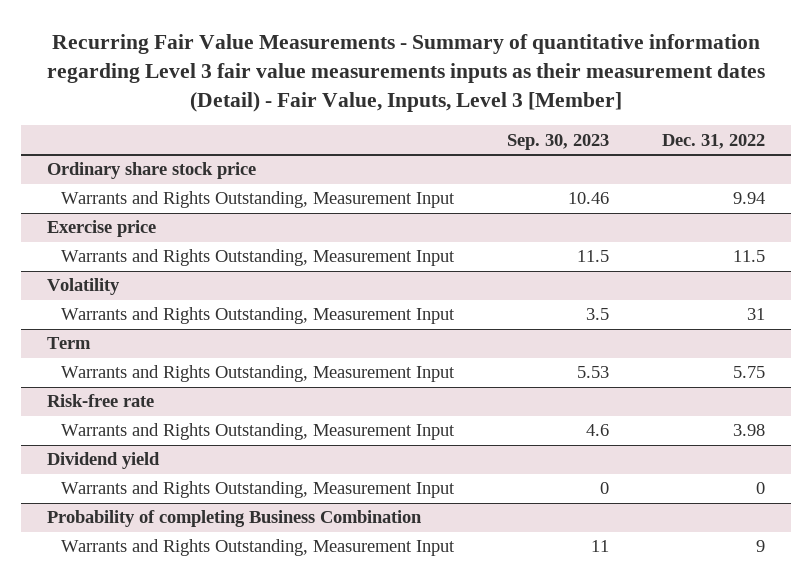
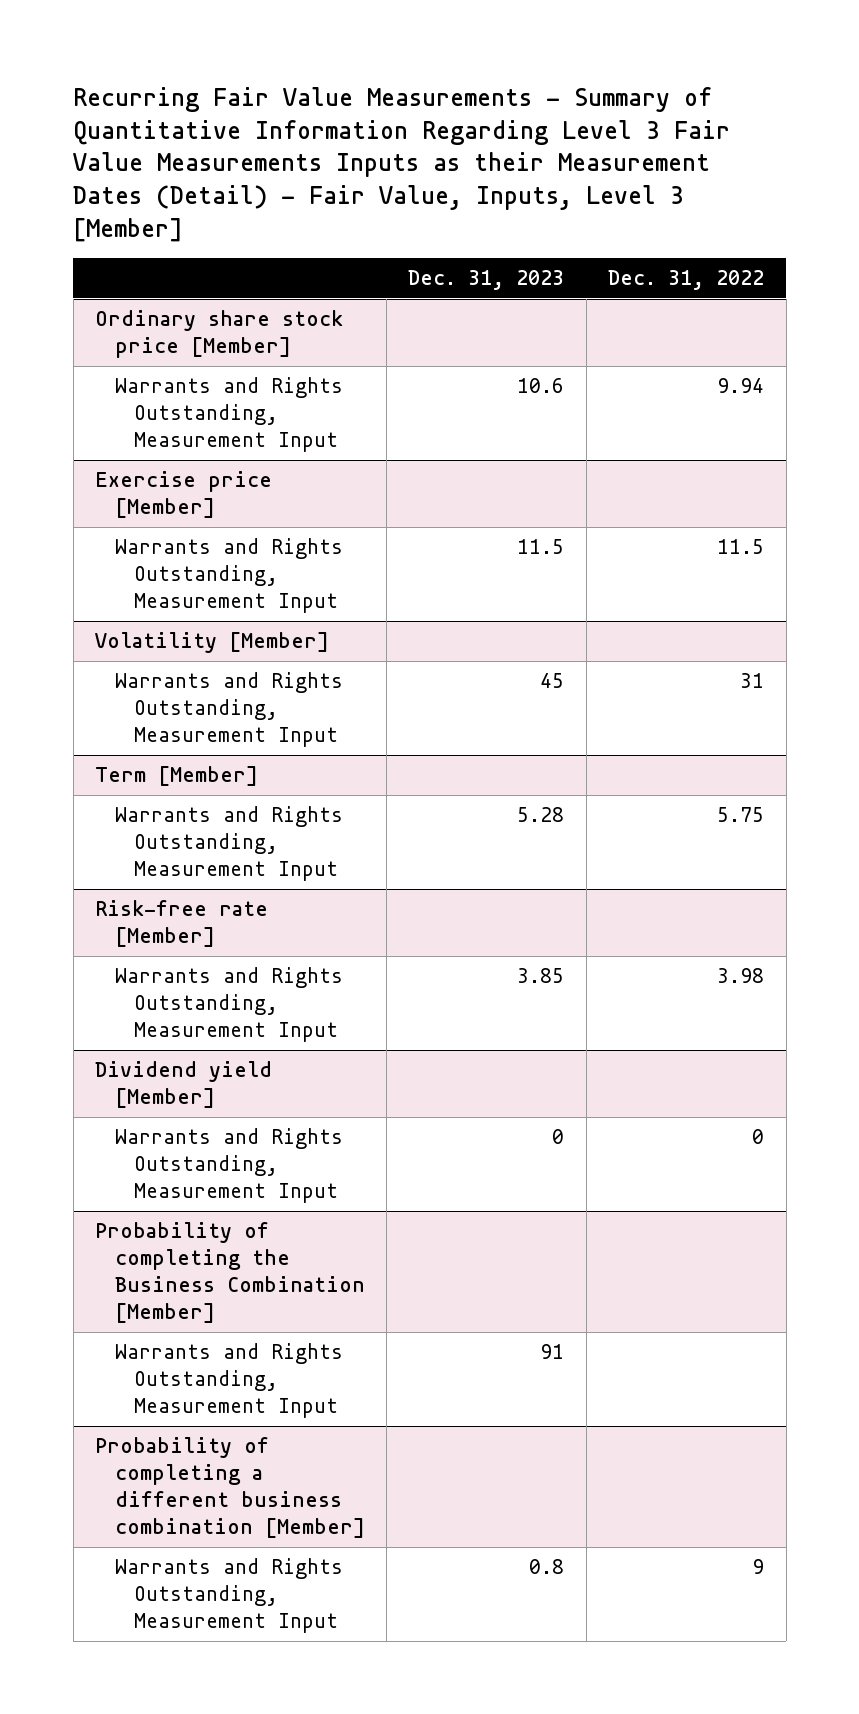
[46,34,765,112] Recurring Fair Value Measurements - Summary of quantitative information regarding Level 3 fair value measurements inputs as their measurement dates (Detail) - Fair Value, Inputs, Level 3 [Member] -> [73,86,731,242] Recurring Fair Value Measurements - Summary of Quantitative Information Regarding Level 3 Fair Value Measurements Inputs as their Measurement Dates (Detail) - Fair Value, Inputs, Level 3 [Member]
[506,133,609,150] Sep. 30, 2023 -> none
none -> [408,270,565,291] Dec. 31, 2023
[47,162,257,180] Ordinary share stock price -> [94,310,343,359] Ordinary share stock price [Member]
[47,220,157,238] Exercise price -> [94,471,272,519] Exercise price [Member]
[47,278,121,296] Volatility -> [94,632,329,654] Volatility [Member]
[47,337,92,350] Term -> [94,766,258,787] Term [Member]
[47,394,155,408] Risk-free rate -> [94,900,268,948] Risk-free rate [Member]
[47,452,161,470] Dividend yield -> [94,1061,272,1109] Dividend yield [Member]
[47,510,423,528] Probability of completing Business Combination -> [94,1222,365,1324] Probability of completing the Business Combination [Member]
none -> [114,1343,343,1419] Warrants and Rights Outstanding, Measurement Input
none -> [94,1437,365,1539] Probability of completing a different business combination [Member]

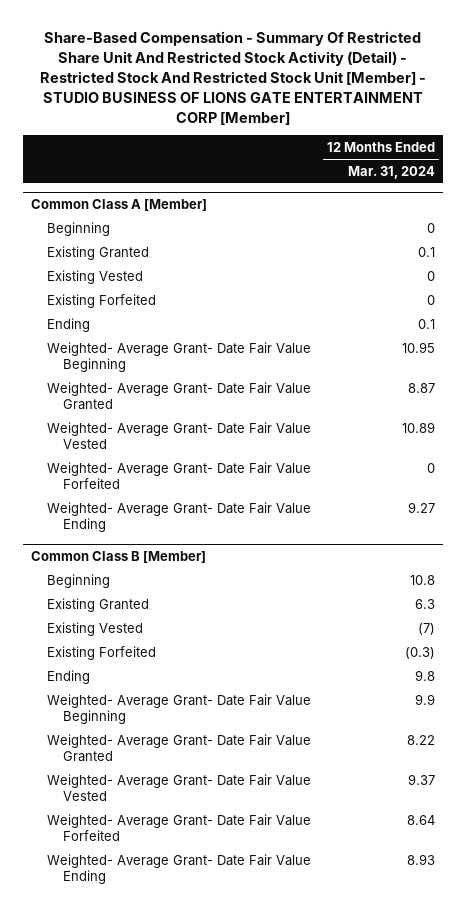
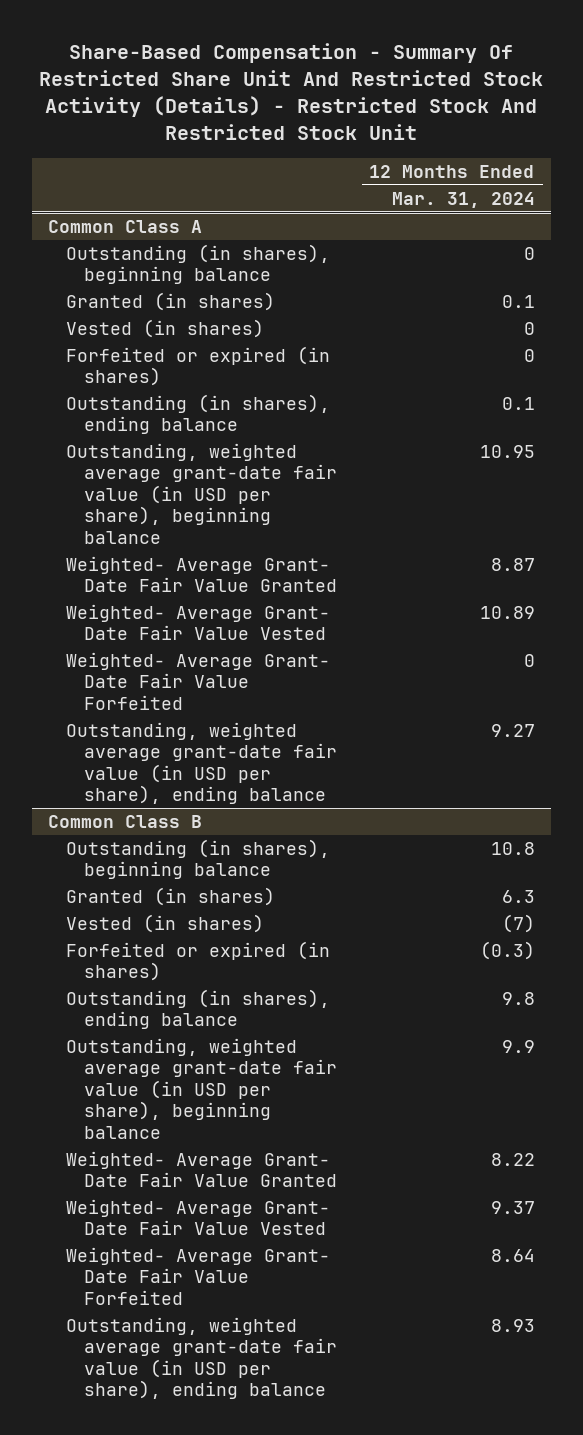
[40,31,427,125] Share-Based Compensation - Summary Of Restricted Share Unit And Restricted Stock Activity (Detail) - Restricted Stock And Restricted Stock Unit [Member] - STUDIO BUSINESS OF LIONS GATE ENTERTAINMENT CORP [Member] -> [39,42,544,141] Share-Based Compensation - Summary Of Restricted Share Unit And Restricted Stock Activity (Details) - Restricted Stock And Restricted Stock Unit
[31,198,208,211] Common Class A [Member] -> [48,219,203,233] Common Class A
[47,221,111,236] Beginning -> [65,243,330,285] Outstanding (in shares), beginning balance
[47,245,150,260] Existing Granted -> [65,291,275,311] Granted (in shares)
[47,269,144,284] Existing Vested -> [65,318,264,338] Vested (in shares)
[47,293,157,308] Existing Forfeited -> [65,345,330,387] Forfeited or expired (in shares)
[47,317,91,332] Ending -> [65,393,330,435] Outstanding (in shares), ending balance
[47,341,312,372] Weighted- Average Grant- Date Fair Value Beginning -> [65,442,337,544] Outstanding, weighted average grant-date fair value (in USD per share), beginning balance
[47,501,312,532] Weighted- Average Grant- Date Fair Value Ending -> [65,721,337,805] Outstanding, weighted average grant-date fair value (in USD per share), ending balance
[31,550,207,563] Common Class B [Member] -> [48,814,203,828] Common Class B
[47,573,111,588] Beginning -> [65,838,330,880] Outstanding (in shares), beginning balance
[47,597,150,612] Existing Granted -> [65,886,275,906] Granted (in shares)
[47,621,144,636] Existing Vested -> [65,913,264,933] Vested (in shares)
[47,645,157,660] Existing Forfeited -> [65,940,330,982] Forfeited or expired (in shares)
[47,669,91,684] Ending -> [65,988,330,1030] Outstanding (in shares), ending balance
[47,693,312,724] Weighted- Average Grant- Date Fair Value Beginning -> [65,1037,337,1139] Outstanding, weighted average grant-date fair value (in USD per share), beginning balance
[47,853,312,884] Weighted- Average Grant- Date Fair Value Ending -> [65,1316,337,1400] Outstanding, weighted average grant-date fair value (in USD per share), ending balance

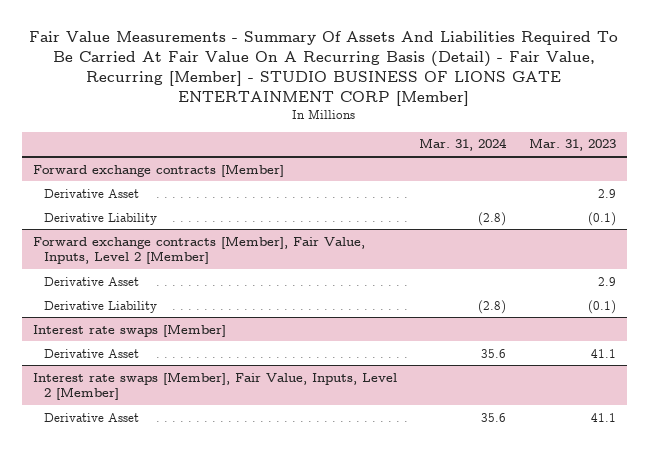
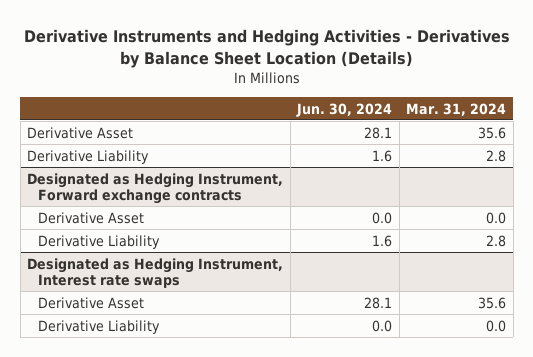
[29,31,619,106] Fair Value Measurements - Summary Of Assets And Liabilities Required To Be Carried At Fair Value On A Recurring Basis (Detail) - Fair Value, Recurring [Member] - STUDIO BUSINESS OF LIONS GATE ENTERTAINMENT CORP [Member] -> [23,28,510,68] Derivative Instruments and Hedging Activities - Derivatives by Balance Sheet Location (Details)
[528,138,616,152] Mar. 31, 2023 -> none
none -> [296,102,393,117] Jun. 30, 2024
[33,163,285,177] Forward exchange contracts [Member] -> none
[43,188,139,198] Derivative Asset -> none
[43,212,157,225] Derivative Liability -> none
[33,235,366,265] Forward exchange contracts [Member], Fair Value, Inputs, Level 2 [Member] -> none
[43,276,139,286] Derivative Asset -> none
[43,300,157,313] Derivative Liability -> none
[33,323,227,337] Interest rate swaps [Member] -> none
[33,371,398,401] Interest rate swaps [Member], Fair Value, Inputs, Level 2 [Member] -> none
none -> [27,149,150,164] Derivative Liability
none -> [27,172,284,204] Designated as Hedging Instrument, Forward exchange contracts
none -> [37,211,144,224] Derivative Asset
none -> [37,234,160,249] Derivative Liability
none -> [27,257,284,288] Designated as Hedging Instrument, Interest rate swaps
none -> [37,319,160,334] Derivative Liability

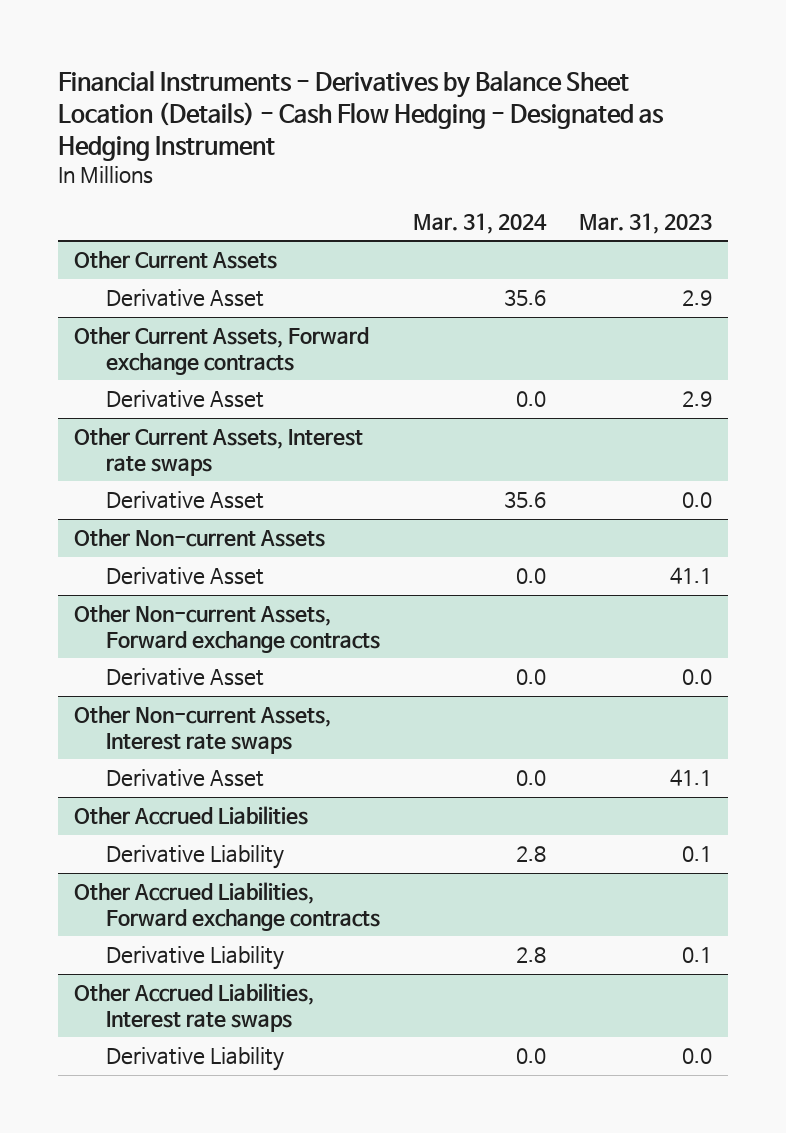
[23,28,510,68] Derivative Instruments and Hedging Activities - Derivatives by Balance Sheet Location (Details) -> [58,71,665,162] Financial Instruments - Derivatives by Balance Sheet Location (Details) - Cash Flow Hedging - Designated as Hedging Instrument
[296,102,393,117] Jun. 30, 2024 -> none
none -> [578,212,712,234] Mar. 31, 2023
none -> [74,251,278,270] Other Current Assets
[27,149,150,164] Derivative Liability -> none
[27,172,284,204] Designated as Hedging Instrument, Forward exchange contracts -> none
none -> [74,327,370,375] Other Current Assets, Forward exchange contracts
[37,234,160,249] Derivative Liability -> none
[27,257,284,288] Designated as Hedging Instrument, Interest rate swaps -> none
none -> [74,428,364,476] Other Current Assets, Interest rate swaps
none -> [74,529,326,548] Other Non-current Assets
none -> [106,567,265,586] Derivative Asset
none -> [74,605,381,653] Other Non-current Assets, Forward exchange contracts
none -> [106,668,265,687] Derivative Asset
none -> [74,706,332,754] Other Non-current Assets, Interest rate swaps
none -> [106,769,265,788] Derivative Asset
none -> [74,806,309,826] Other Accrued Liabilities
none -> [106,845,285,870] Derivative Liability
none -> [74,882,381,931] Other Accrued Liabilities, Forward exchange contracts
none -> [106,946,285,971] Derivative Liability
none -> [74,983,315,1032] Other Accrued Liabilities, Interest rate swaps

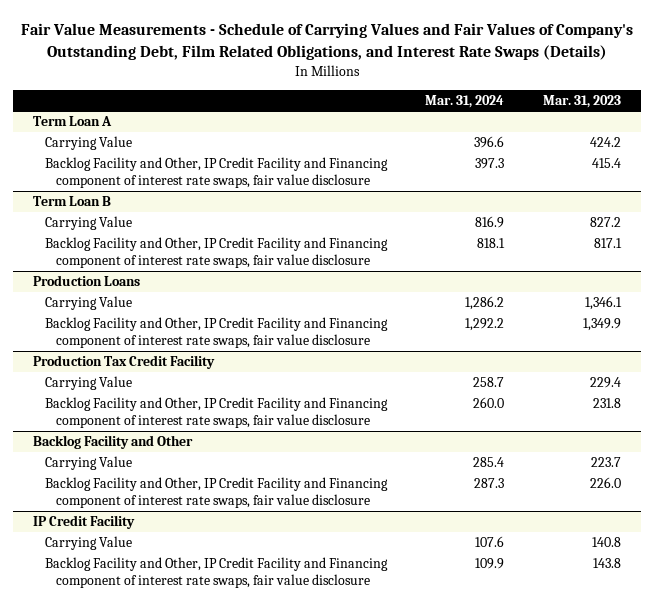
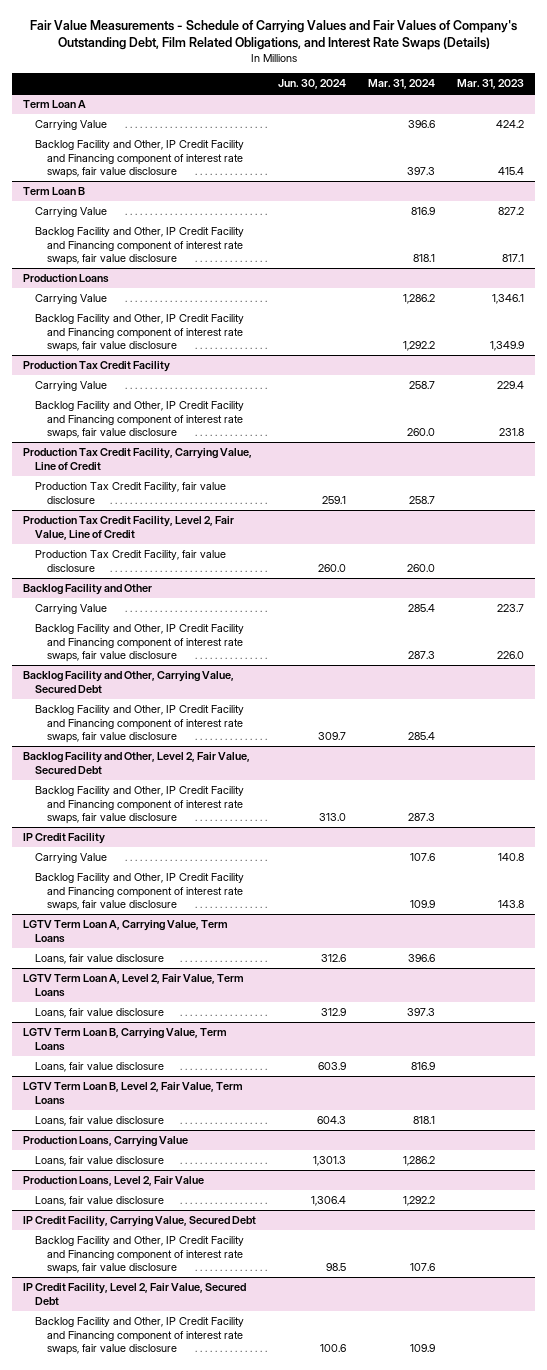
none -> [278,78,347,89] Jun. 30, 2024
none -> [23,448,253,470] Production Tax Credit Facility, Carrying Value, Line of Credit
none -> [34,482,226,504] Production Tax Credit Facility, fair value disclosure
none -> [23,516,235,540] Production Tax Credit Facility, Level 2, Fair Value, Line of Credit
none -> [34,550,226,572] Production Tax Credit Facility, fair value disclosure
none -> [23,671,235,693] Backlog Facility and Other, Carrying Value, Secured Debt
none -> [34,705,244,743] Backlog Facility and Other, IP Credit Facility and Financing component of interest rate swaps, fair value disclosure
none -> [23,752,251,774] Backlog Facility and Other, Level 2, Fair Value, Secured Debt
none -> [34,786,244,824] Backlog Facility and Other, IP Credit Facility and Financing component of interest rate swaps, fair value disclosure
none -> [23,920,229,943] LGTV Term Loan A, Carrying Value, Term Loans
none -> [34,954,164,965] Loans, fair value disclosure
none -> [23,974,245,997] LGTV Term Loan A, Level 2, Fair Value, Term Loans
none -> [34,1008,164,1019] Loans, fair value disclosure
none -> [23,1028,228,1051] LGTV Term Loan B, Carrying Value, Term Loans
none -> [34,1062,164,1073] Loans, fair value disclosure
none -> [23,1082,244,1105] LGTV Term Loan B, Level 2, Fair Value, Term Loans
none -> [34,1116,164,1127] Loans, fair value disclosure
none -> [23,1136,189,1148] Production Loans, Carrying Value
none -> [34,1156,164,1167] Loans, fair value disclosure
none -> [23,1176,205,1187] Production Loans, Level 2, Fair Value
none -> [34,1196,164,1207] Loans, fair value disclosure
none -> [23,1216,257,1228] IP Credit Facility, Carrying Value, Secured Debt
none -> [34,1236,244,1274] Backlog Facility and Other, IP Credit Facility and Financing component of interest rate swaps, fair value disclosure
none -> [23,1283,247,1305] IP Credit Facility, Level 2, Fair Value, Secured Debt
none -> [34,1317,244,1355] Backlog Facility and Other, IP Credit Facility and Financing component of interest rate swaps, fair value disclosure

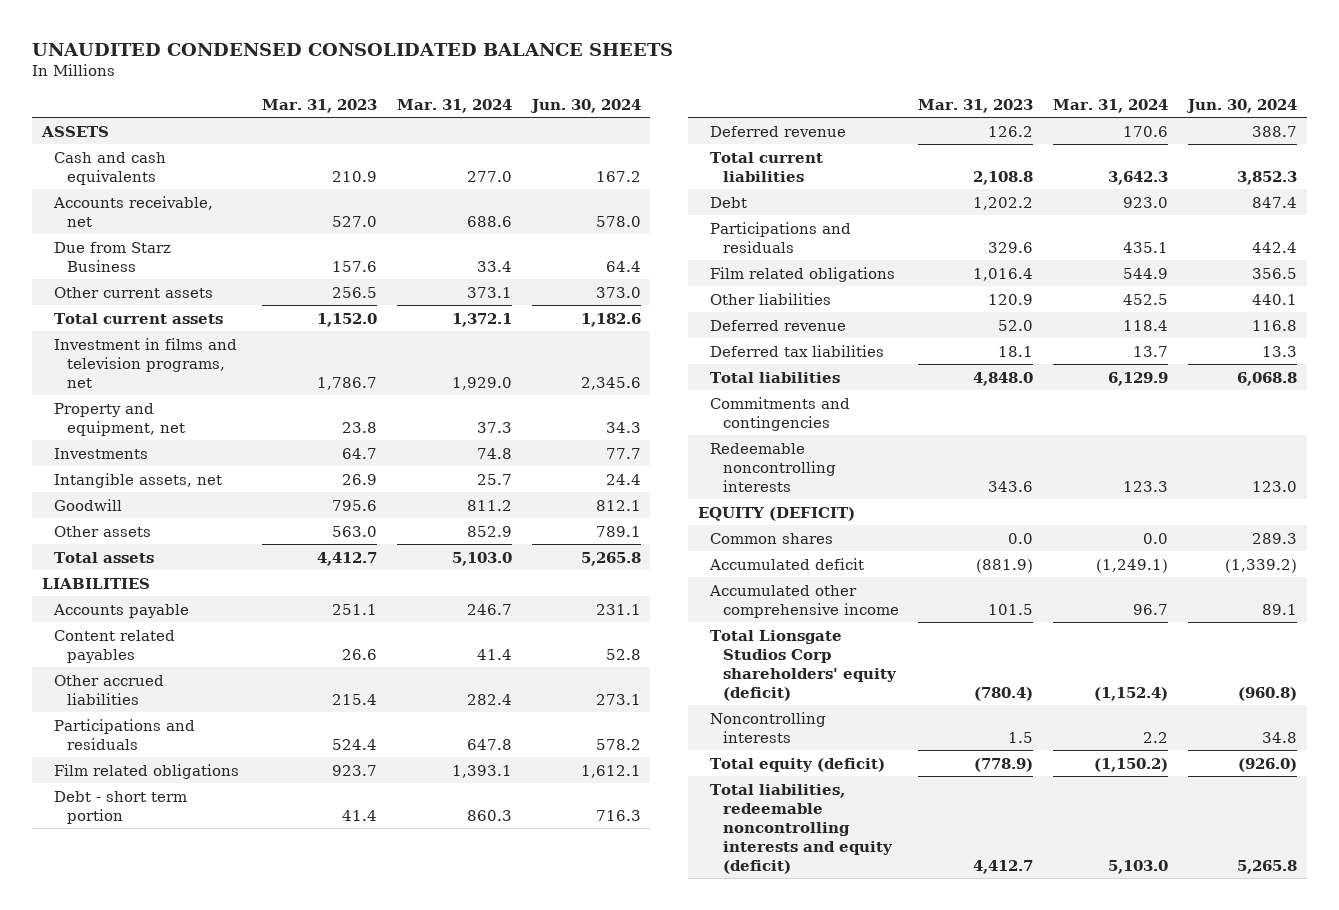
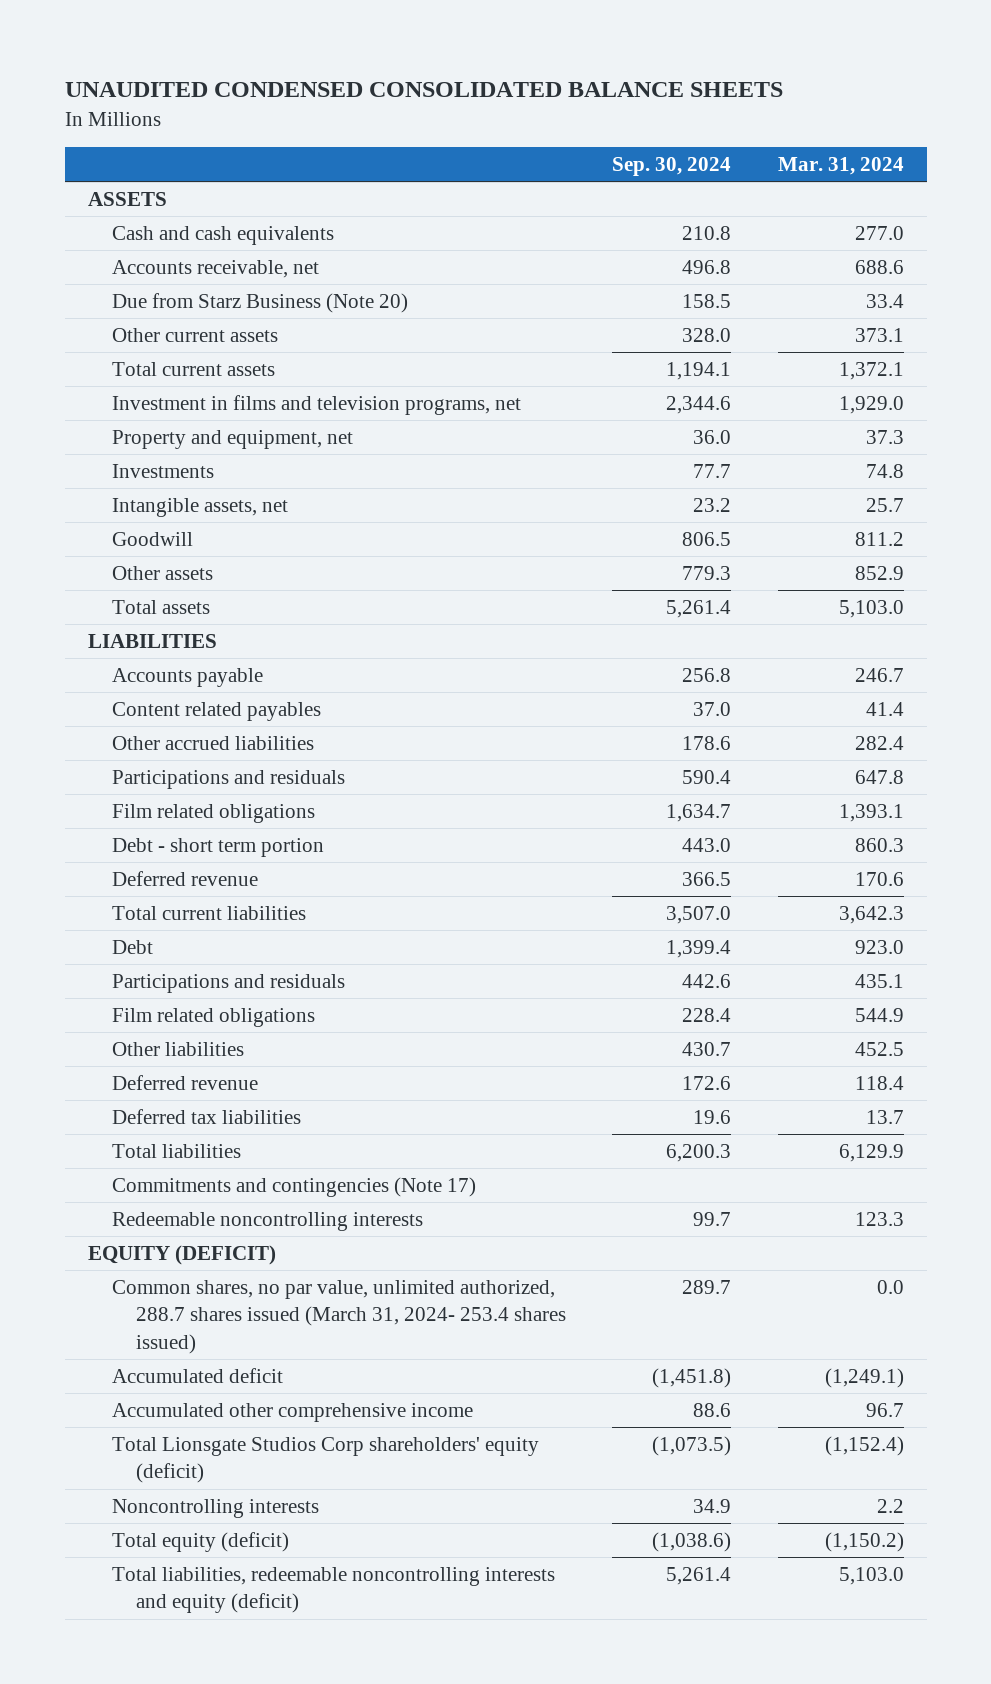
[262,98,378,113] Mar. 31, 2023 -> none
[529,98,641,113] Jun. 30, 2024 -> none
none -> [612,156,732,176] Sep. 30, 2024
[54,241,172,272] Due from Starz Business -> [111,293,408,314] Due from Starz Business (Note 20)
[710,396,851,431] Commitments and contingencies -> [111,1177,476,1198] Commitments and contingencies (Note 17)
[710,532,834,544] Common shares -> [111,1280,566,1354] Common shares, no par value, unlimited authorized, 288.7 shares issued (March 31, 2024- 253.4 shares issued)

